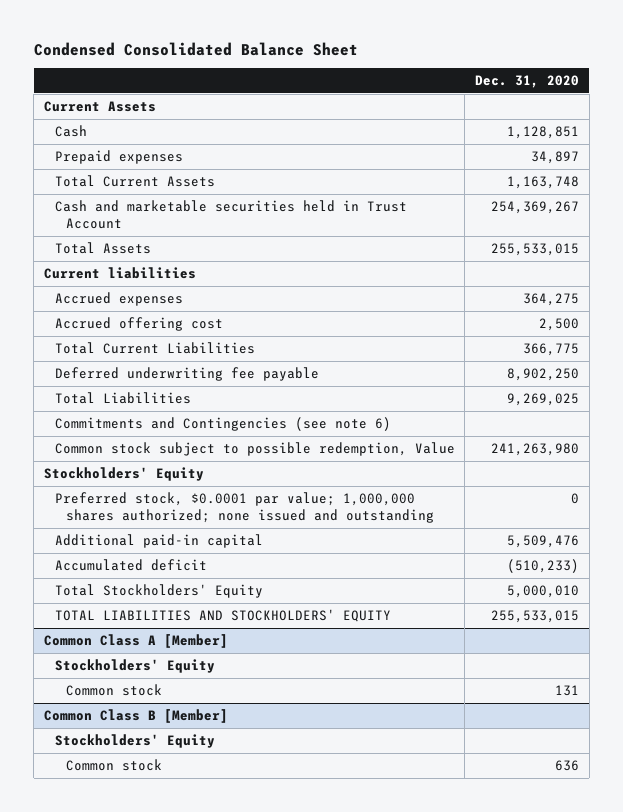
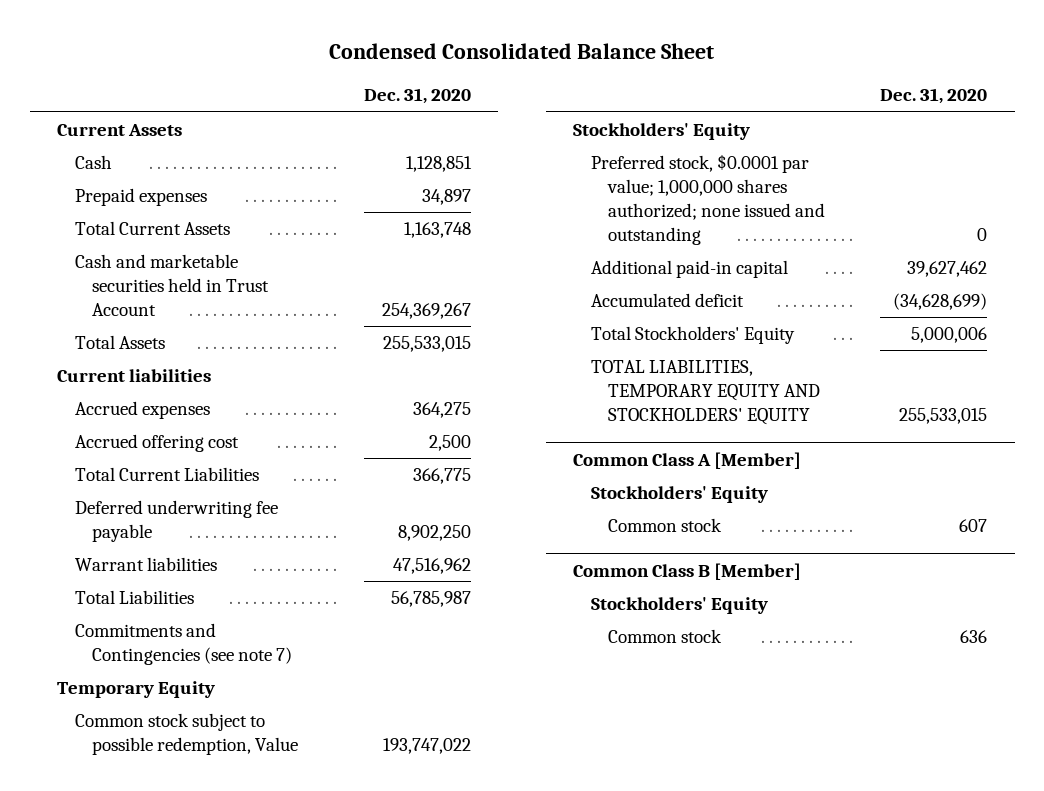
none -> [74,557,217,572] Warrant liabilities
[507,393,580,407] 9,269,025 -> [391,591,472,608] 56,785,987
[54,417,391,432] Commitments and Contingencies (see note 6) -> [74,623,293,666] Commitments and Contingencies (see note 7)
none -> [57,681,216,699] Temporary Equity
[491,443,580,457] 241,263,980 -> [383,738,472,755] 193,747,022
[507,535,580,549] 5,509,476 -> [907,261,988,278] 39,627,462
[507,559,580,574] (510,233) -> [893,293,988,311] (34,628,699)
[507,585,580,599] 5,000,010 -> [911,327,988,344] 5,000,006
[54,609,391,623] TOTAL LIABILITIES AND STOCKHOLDERS' EQUITY -> [590,360,821,426] TOTAL LIABILITIES, TEMPORARY EQUITY AND STOCKHOLDERS' EQUITY
[555,685,580,697] 131 -> [959,519,988,533] 607

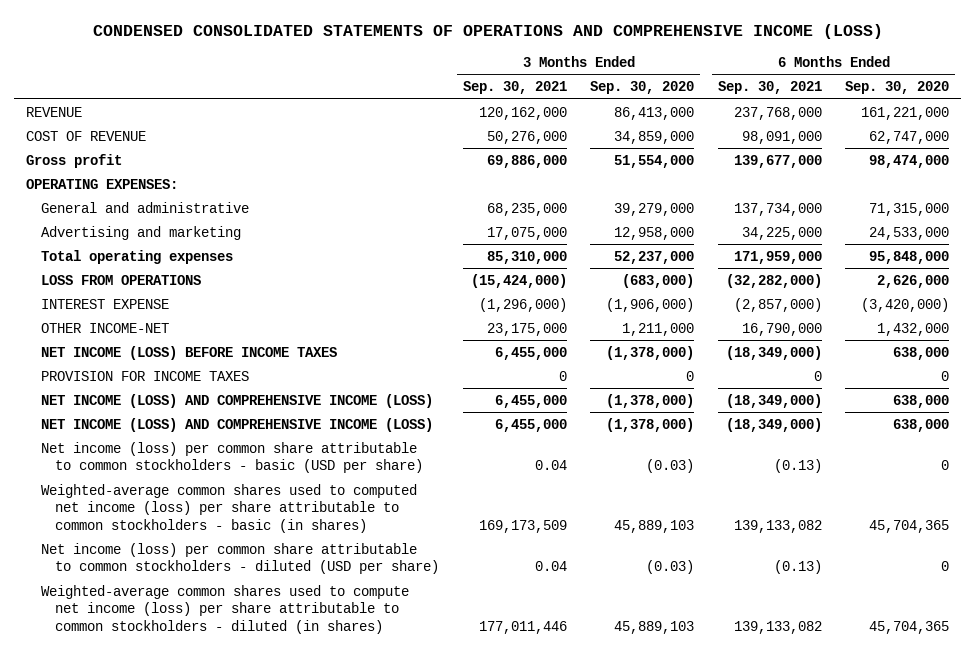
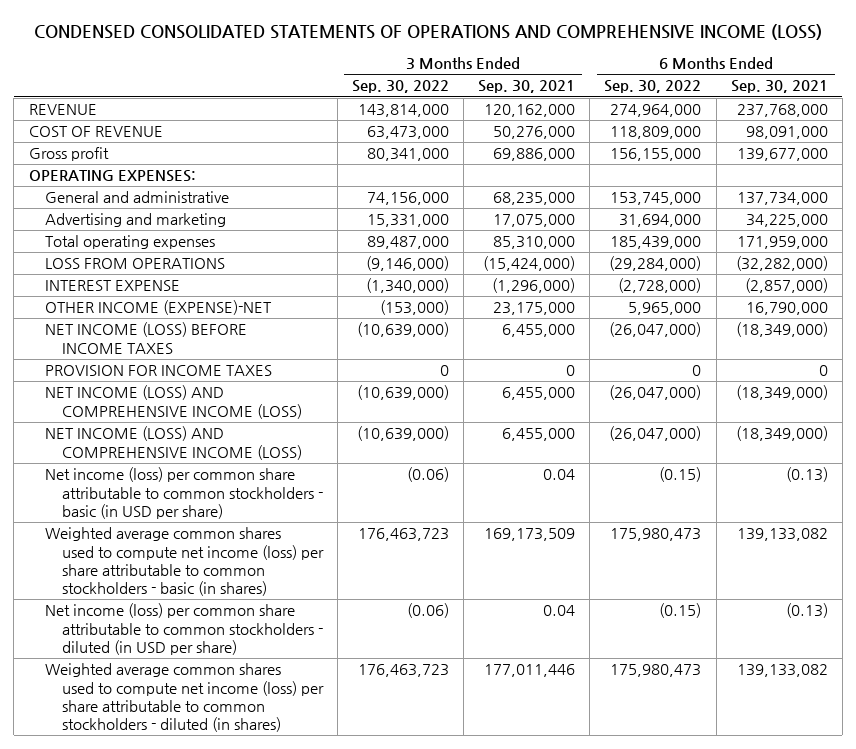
[590,81,695,95] Sep. 30, 2020 -> none
[845,81,950,95] Sep. 30, 2020 -> none
none -> [351,80,449,94] Sep. 30, 2022
none -> [604,80,702,94] Sep. 30, 2022
[40,322,169,333] OTHER INCOME-NET -> [45,300,273,316] OTHER INCOME (EXPENSE)-NET
[40,441,424,474] Net income (loss) per common share attributable to common stockholders - basic (USD per share) -> [45,467,323,519] Net income (loss) per common share attributable to common stockholders - basic (in USD per share)
[40,483,417,533] Weighted-average common shares used to computed net income (loss) per share attributable to common stockholders - basic (in shares) -> [45,527,324,597] Weighted average common shares used to compute net income (loss) per share attributable to common stockholders - basic (in shares)
[40,542,440,575] Net income (loss) per common share attributable to common stockholders - diluted (USD per share) -> [45,603,323,655] Net income (loss) per common share attributable to common stockholders - diluted (in USD per share)
[40,584,409,634] Weighted-average common shares used to compute net income (loss) per share attributable to common stockholders - diluted (in shares) -> [45,663,324,733] Weighted average common shares used to compute net income (loss) per share attributable to common stockholders - diluted (in shares)

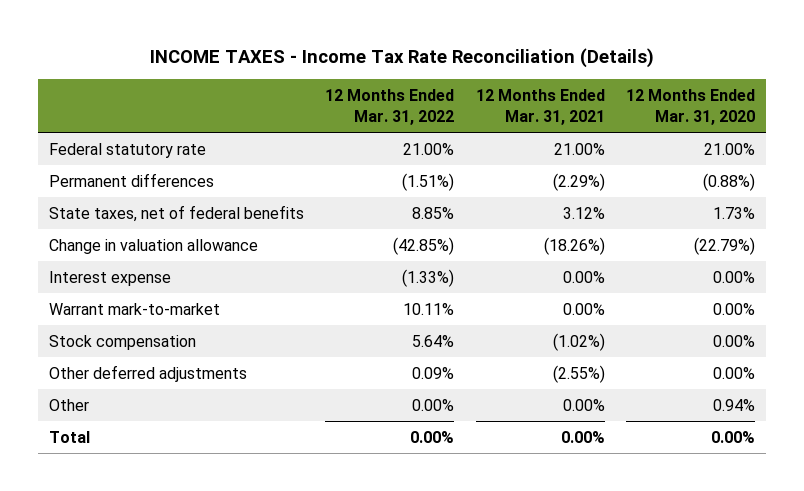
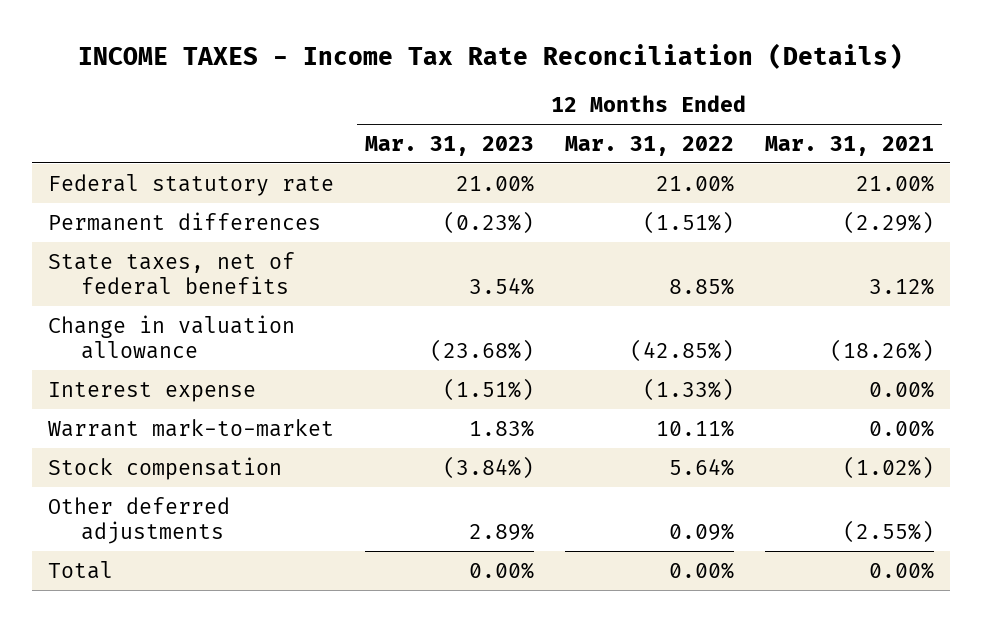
[626,89,756,125] 12 Months Ended Mar. 31, 2020 -> none
none -> [364,135,534,156] Mar. 31, 2023
[48,398,89,411] Other -> none

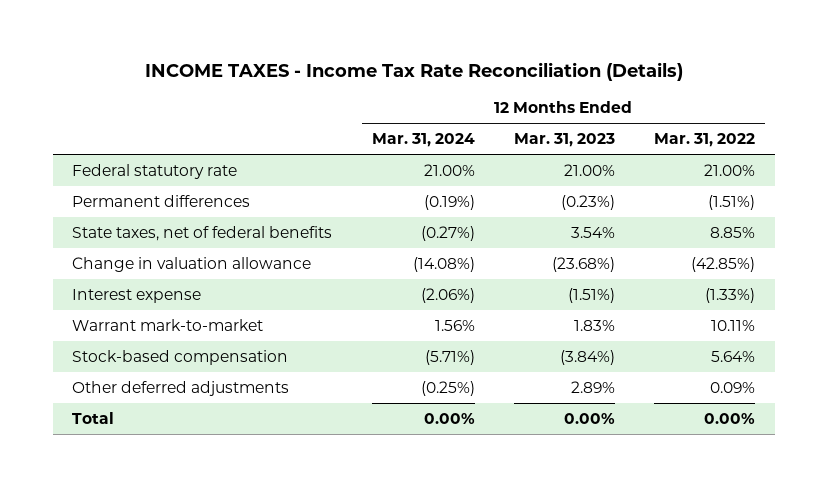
[765,135,935,156] Mar. 31, 2021 -> none
none -> [371,133,475,148] Mar. 31, 2024
[47,456,282,480] Stock compensation -> [72,349,289,365] Stock-based compensation

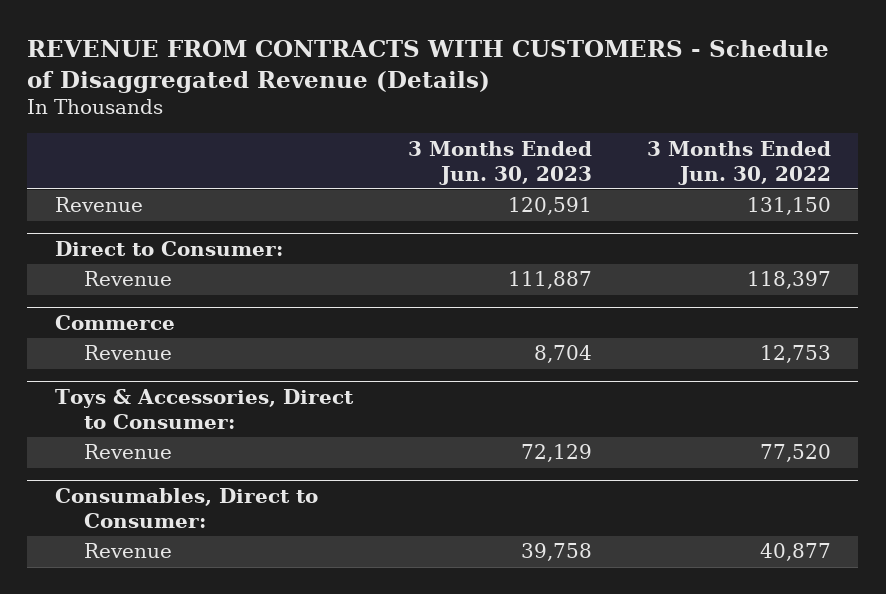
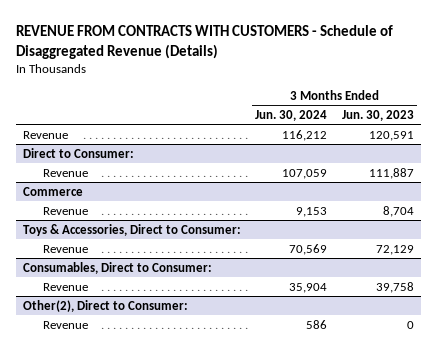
[646,140,831,185] 3 Months Ended Jun. 30, 2022 -> none
none -> [255,109,328,121] Jun. 30, 2024
none -> [22,299,188,312] Other(2), Direct to Consumer:
none -> [43,320,89,329] Revenue

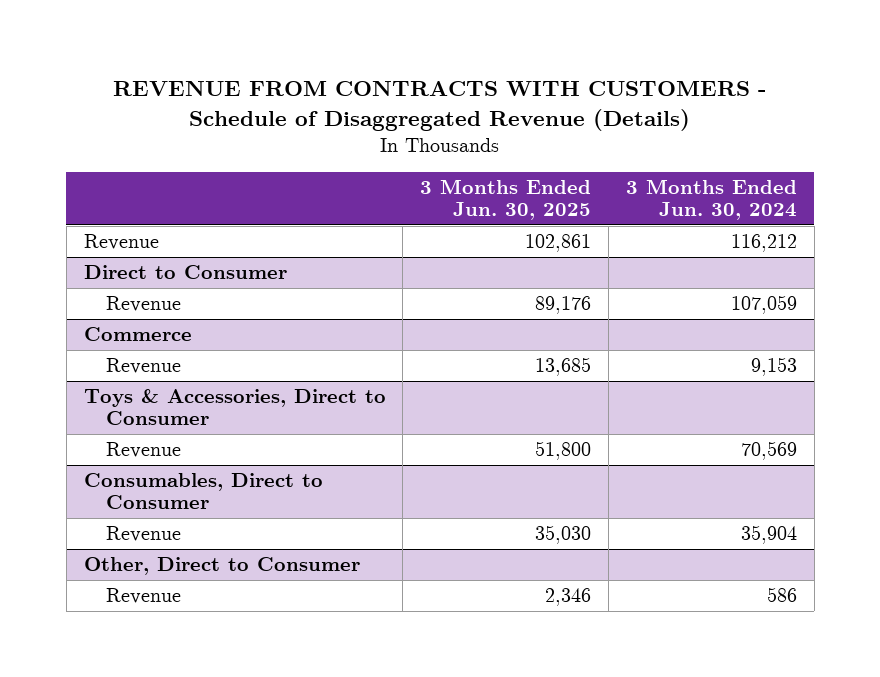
[341,109,414,121] Jun. 30, 2023 -> none
none -> [420,178,592,220] 3 Months Ended Jun. 30, 2025
[22,147,134,158] Direct to Consumer: -> [83,264,287,279] Direct to Consumer
[22,223,241,236] Toys & Accessories, Direct to Consumer: -> [83,388,386,426] Toys & Accessories, Direct to Consumer
[22,261,212,274] Consumables, Direct to Consumer: -> [83,472,323,510] Consumables, Direct to Consumer
[22,299,188,312] Other(2), Direct to Consumer: -> [83,556,360,575] Other, Direct to Consumer

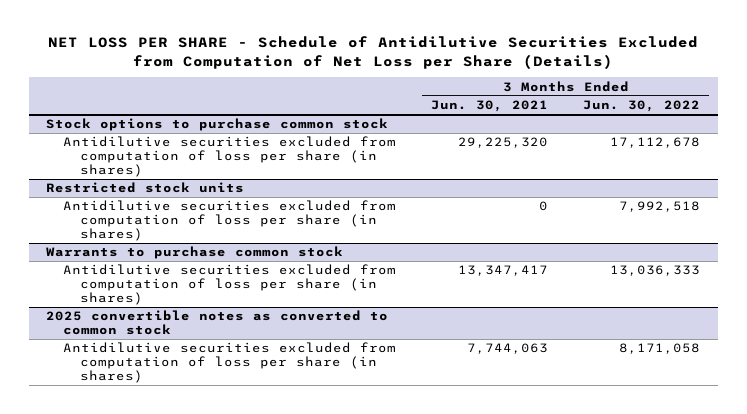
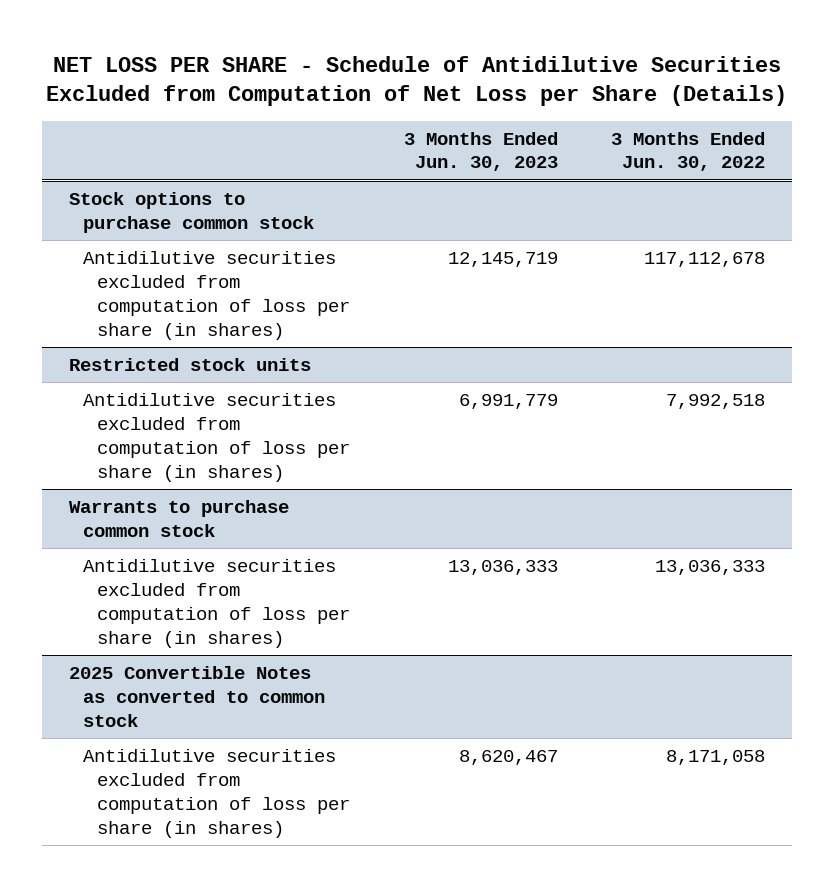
[431,100,549,113] Jun. 30, 2021 -> none
none -> [403,131,558,172] 3 Months Ended Jun. 30, 2023
[610,137,701,149] 17,112,678 -> [644,251,766,267] 117,112,678
[46,310,389,336] 2025 convertible notes as converted to common stock -> [68,665,325,727] 2025 Convertible Notes as converted to common stock

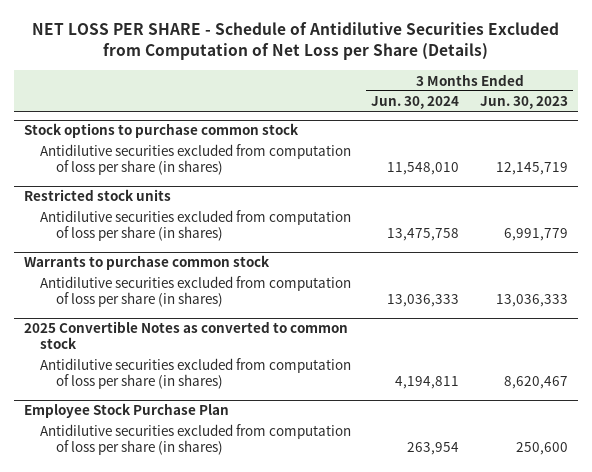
[611,131,766,172] 3 Months Ended Jun. 30, 2022 -> none
none -> [371,96,460,110] Jun. 30, 2024
none -> [24,403,230,419] Employee Stock Purchase Plan
none -> [40,424,352,456] Antidilutive securities excluded from computation of loss per share (in shares)

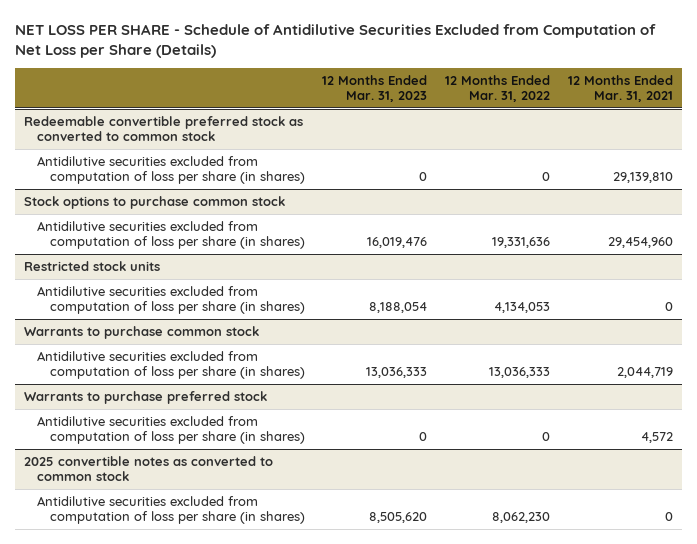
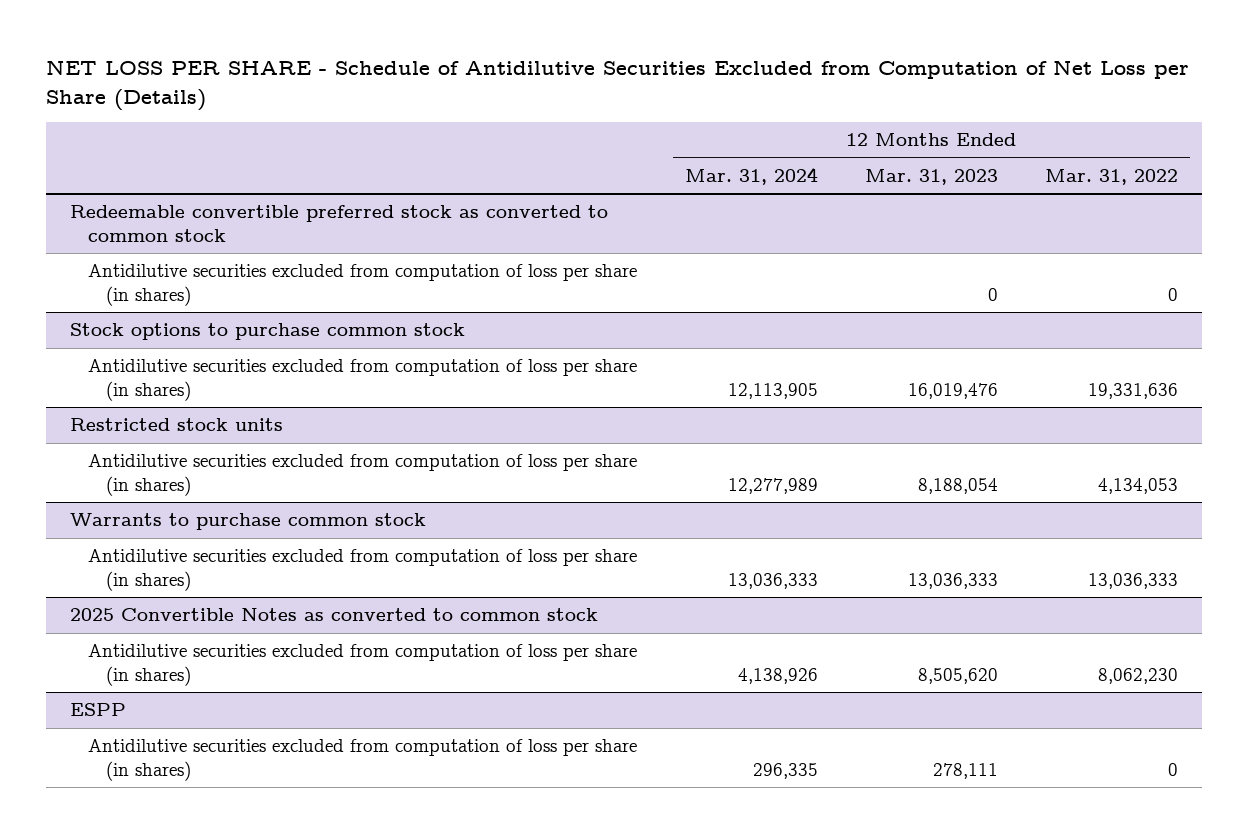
[567,75,673,103] 12 Months Ended Mar. 31, 2021 -> none
none -> [684,166,818,185] Mar. 31, 2024
[24,391,268,405] Warrants to purchase preferred stock -> none
[36,416,305,445] Antidilutive securities excluded from computation of loss per share (in shares) -> none
[24,456,274,482] 2025 convertible notes as converted to common stock -> [70,608,599,622] 2025 Convertible Notes as converted to common stock
none -> [70,703,127,717] ESPP
none -> [88,739,638,781] Antidilutive securities excluded from computation of loss per share (in shares)

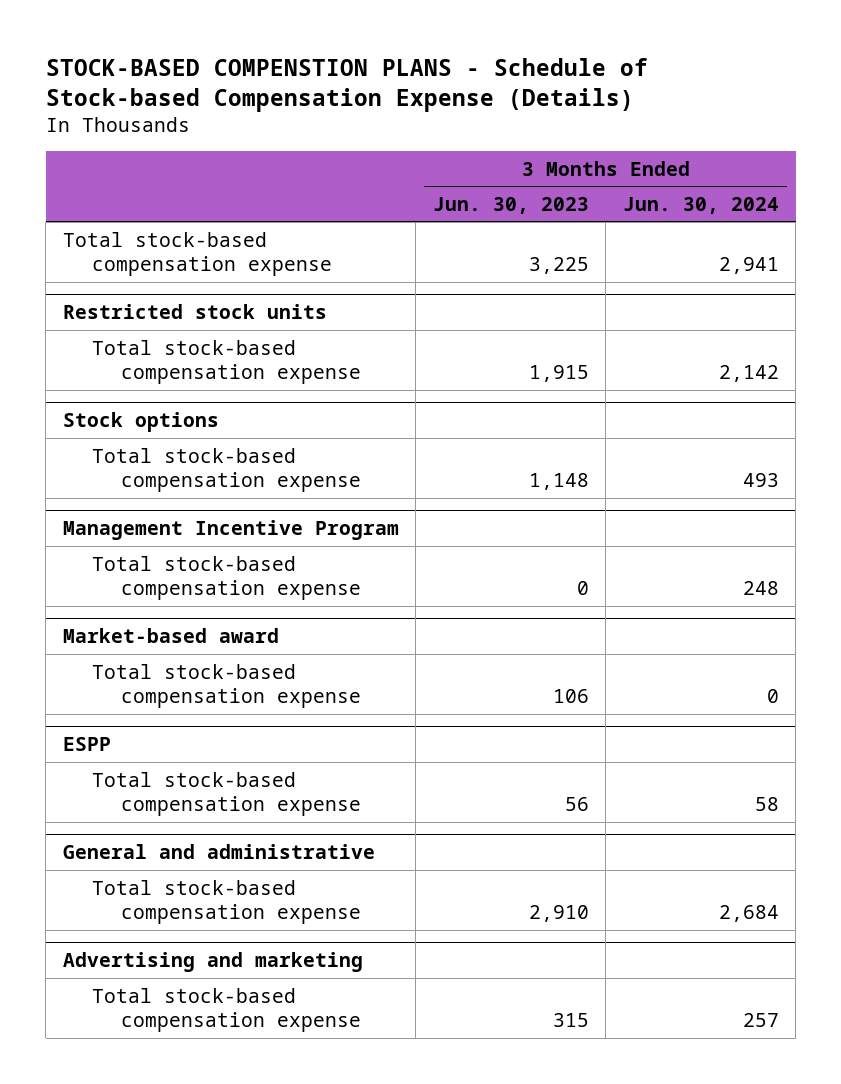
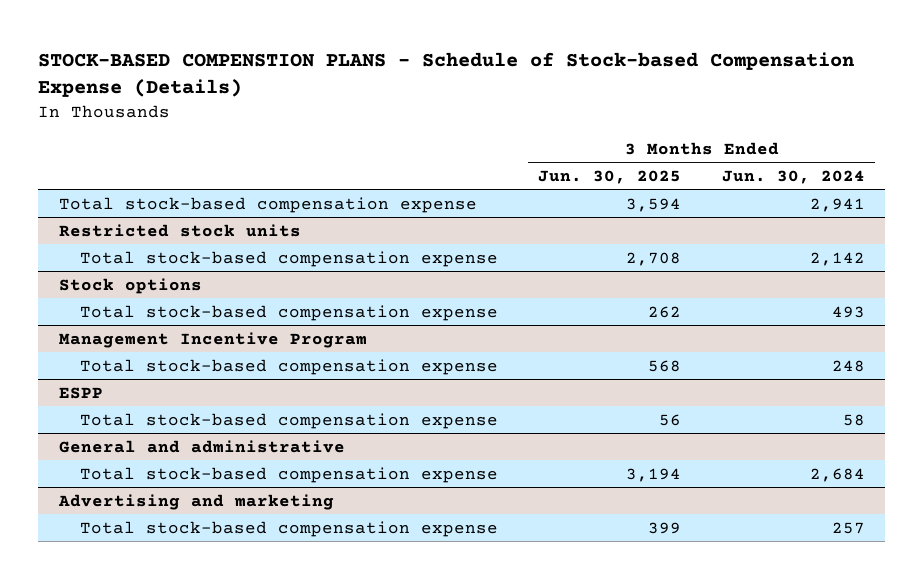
[432,196,589,214] Jun. 30, 2023 -> none
none -> [538,169,682,184] Jun. 30, 2025
[62,627,279,643] Market-based award -> none
[92,663,362,709] Total stock-based compensation expense -> none

